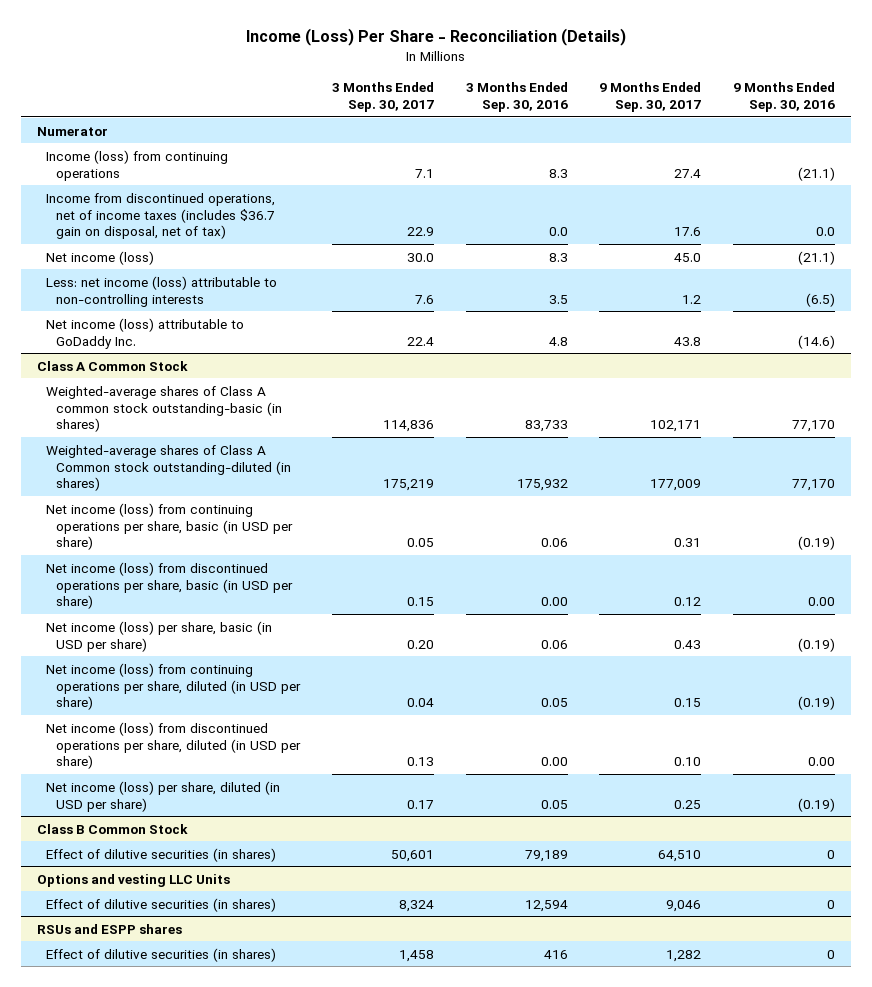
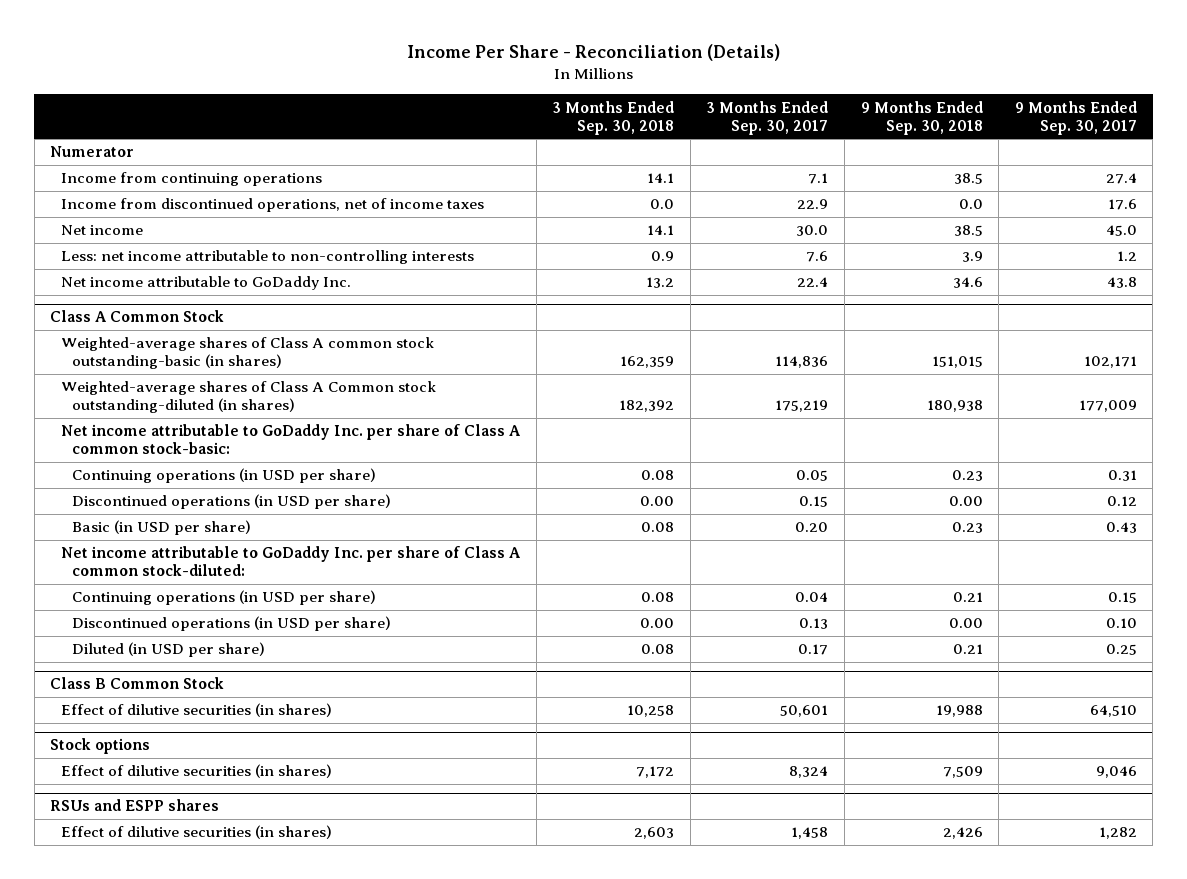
[245,28,626,47] Income (Loss) Per Share - Reconciliation (Details) -> [406,44,780,62] Income Per Share - Reconciliation (Details)
[465,81,568,112] 3 Months Ended Sep. 30, 2016 -> none
[733,81,836,112] 9 Months Ended Sep. 30, 2016 -> none
none -> [552,100,675,135] 3 Months Ended Sep. 30, 2018
none -> [860,100,983,135] 9 Months Ended Sep. 30, 2018
[46,149,229,181] Income (loss) from continuing operations -> [61,172,323,187] Income from continuing operations
[46,192,276,240] Income from discontinued operations, net of income taxes (includes $36.7 gain on disposal, net of tax) -> [61,198,485,213] Income from discontinued operations, net of income taxes
[46,250,155,265] Net income (loss) -> [61,225,144,236] Net income
[46,275,278,307] Less: net income (loss) attributable to non-controlling interests -> [61,250,475,265] Less: net income attributable to non-controlling interests
[46,317,245,349] Net income (loss) attributable to GoDaddy Inc. -> [61,276,352,291] Net income attributable to GoDaddy Inc.
none -> [61,424,522,455] Net income attributable to GoDaddy Inc. per share of Class A common stock-basic:
[46,502,294,551] Net income (loss) from continuing operations per share, basic (in USD per share) -> [71,468,376,484] Continuing operations (in USD per share)
[46,561,294,610] Net income (loss) from discontinued operations per share, basic (in USD per share) -> [71,494,391,510] Discontinued operations (in USD per share)
[46,620,273,652] Net income (loss) per share, basic (in USD per share) -> [71,520,251,536] Basic (in USD per share)
none -> [61,546,522,577] Net income attributable to GoDaddy Inc. per share of Class A common stock-diluted:
[46,662,302,711] Net income (loss) from continuing operations per share, diluted (in USD per share) -> [71,590,376,606] Continuing operations (in USD per share)
[46,721,302,770] Net income (loss) from discontinued operations per share, diluted (in USD per share) -> [71,616,391,632] Discontinued operations (in USD per share)
[46,780,281,812] Net income (loss) per share, diluted (in USD per share) -> [71,642,265,658] Diluted (in USD per share)
[36,873,230,887] Options and vesting LLC Units -> none
none -> [50,738,151,755] Stock options

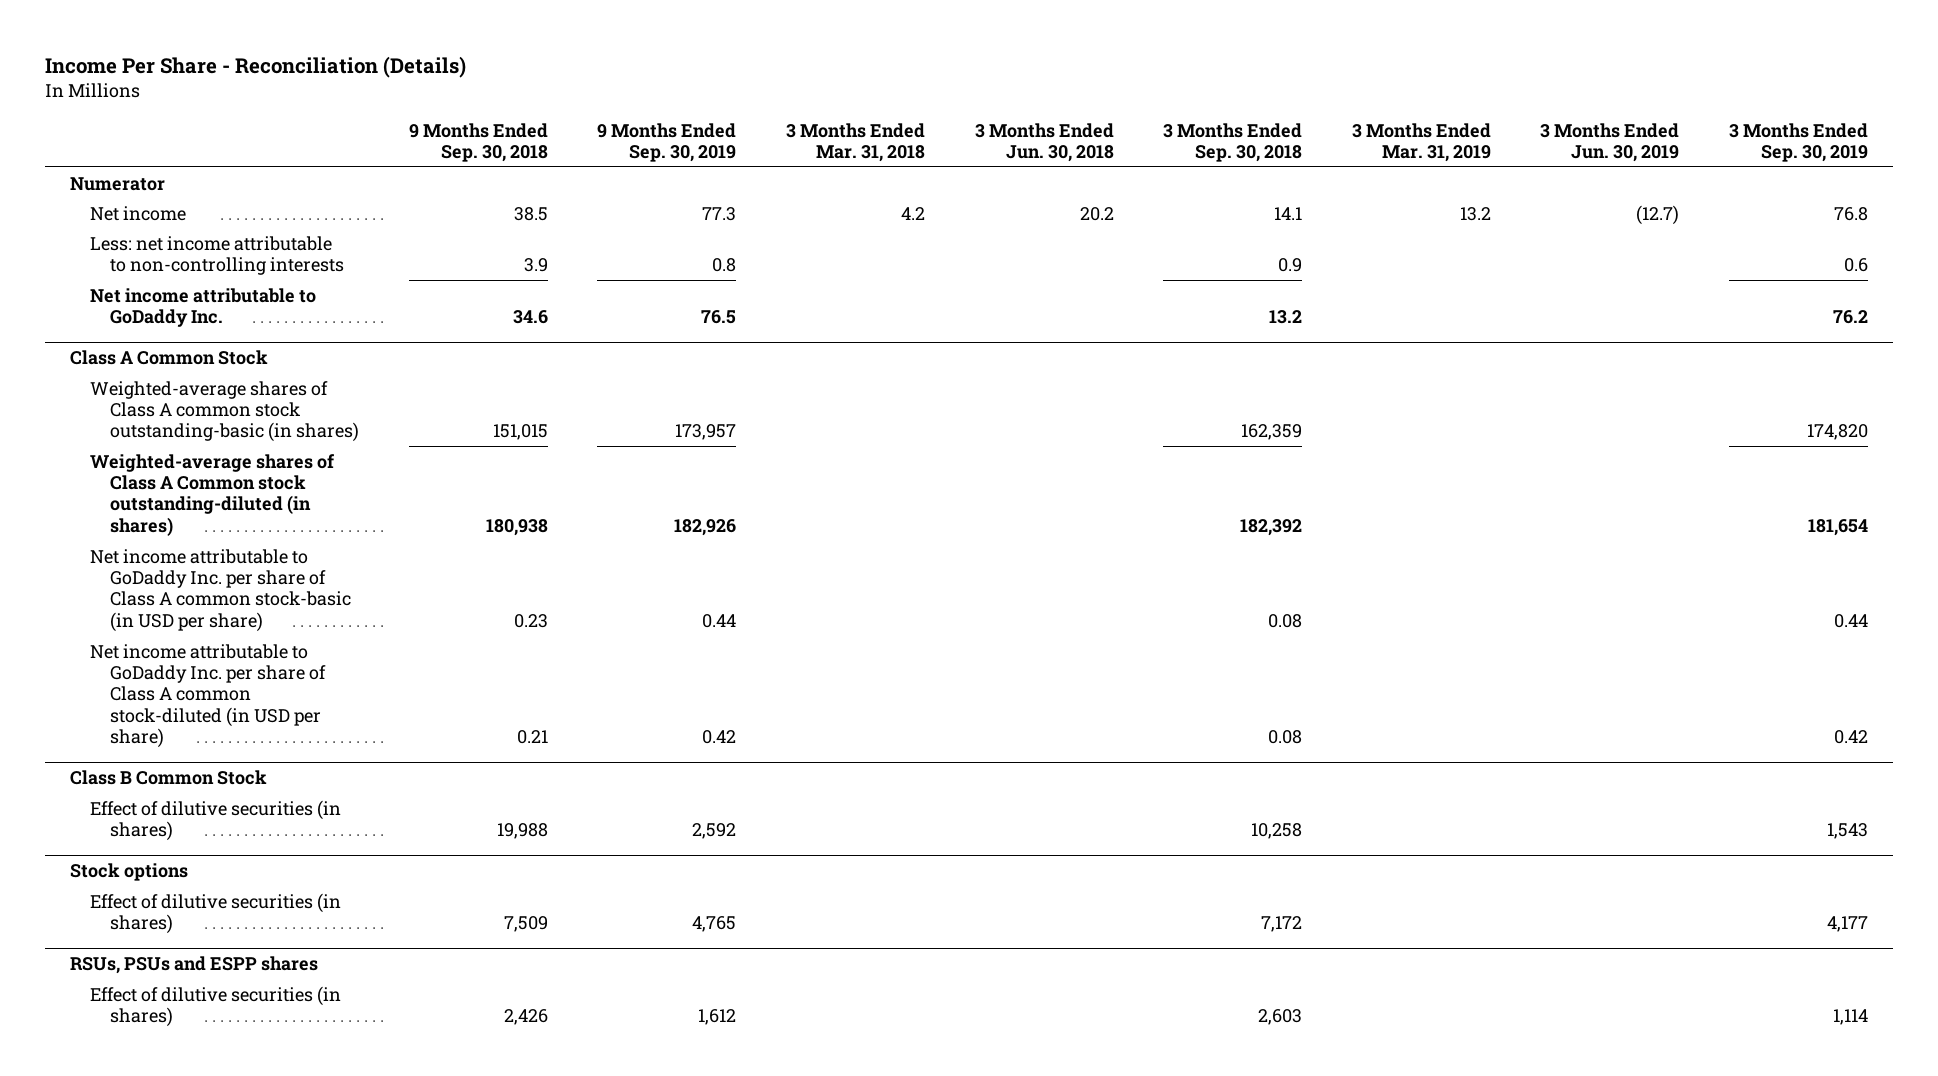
[706,100,829,135] 3 Months Ended Sep. 30, 2017 -> none
[1014,100,1137,135] 9 Months Ended Sep. 30, 2017 -> none
none -> [597,122,737,163] 9 Months Ended Sep. 30, 2019
none -> [785,122,925,163] 3 Months Ended Mar. 31, 2018
none -> [974,122,1114,163] 3 Months Ended Jun. 30, 2018
none -> [1351,122,1491,163] 3 Months Ended Mar. 31, 2019
none -> [1540,122,1680,163] 3 Months Ended Jun. 30, 2019
none -> [1728,122,1868,163] 3 Months Ended Sep. 30, 2019
[61,172,323,187] Income from continuing operations -> none
[61,198,485,213] Income from discontinued operations, net of income taxes -> none
[61,424,522,455] Net income attributable to GoDaddy Inc. per share of Class A common stock-basic: -> none
[71,468,376,484] Continuing operations (in USD per share) -> none
[71,494,391,510] Discontinued operations (in USD per share) -> none
[61,546,522,577] Net income attributable to GoDaddy Inc. per share of Class A common stock-diluted: -> none
[71,590,376,606] Continuing operations (in USD per share) -> none
[71,616,391,632] Discontinued operations (in USD per share) -> none
[71,520,251,536] Basic (in USD per share) -> [90,548,352,632] Net income attributable to GoDaddy Inc. per share of Class A common stock-basic (in USD per share)
[71,642,265,658] Diluted (in USD per share) -> [90,643,327,749] Net income attributable to GoDaddy Inc. per share of Class A common stock-diluted (in USD per share)
[50,799,220,812] RSUs and ESPP shares -> [69,956,318,975] RSUs, PSUs and ESPP shares

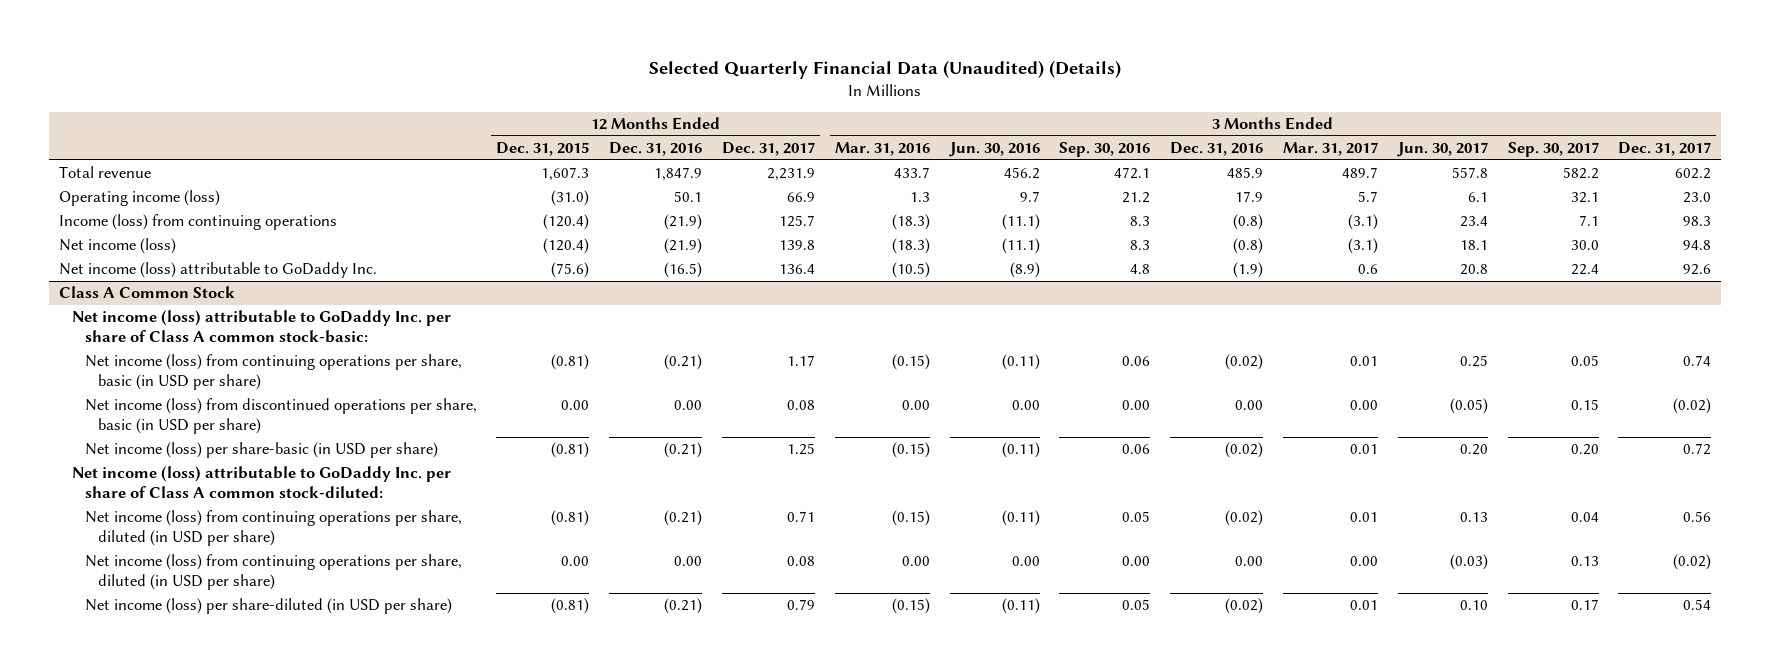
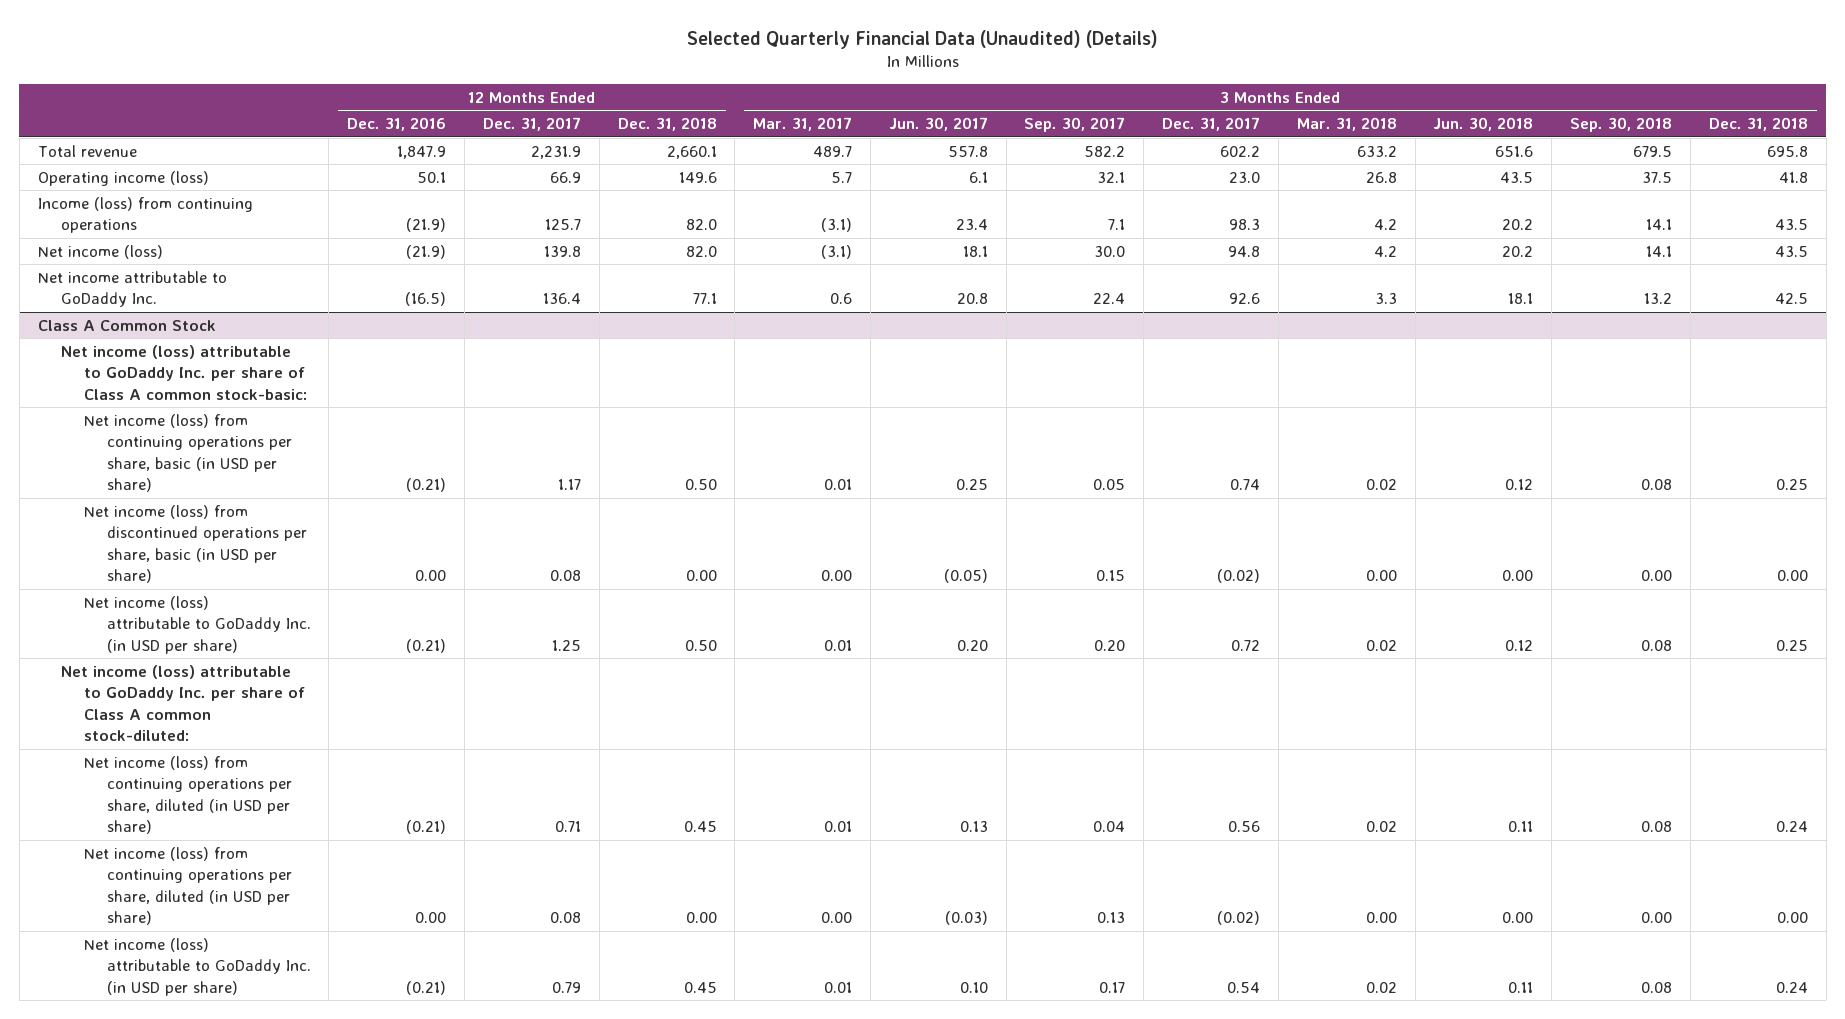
[496,142,590,157] Dec. 31, 2015 -> none
[834,142,930,157] Mar. 31, 2016 -> none
[948,142,1040,158] Jun. 30, 2016 -> none
[1059,142,1151,158] Sep. 30, 2016 -> none
[1170,142,1264,157] Dec. 31, 2016 -> none
none -> [617,117,717,132] Dec. 31, 2018
none -> [1296,117,1397,132] Mar. 31, 2018
none -> [1433,117,1534,132] Jun. 30, 2018
none -> [1570,117,1673,133] Sep. 30, 2018
none -> [1708,117,1808,132] Dec. 31, 2018
[58,262,377,279] Net income (loss) attributable to GoDaddy Inc. -> [37,270,227,308] Net income attributable to GoDaddy Inc.
[84,442,438,459] Net income (loss) per share-basic (in USD per share) -> [83,595,311,654] Net income (loss) attributable to GoDaddy Inc. (in USD per share)
[84,598,452,615] Net income (loss) per share-diluted (in USD per share) -> [83,937,311,996] Net income (loss) attributable to GoDaddy Inc. (in USD per share)

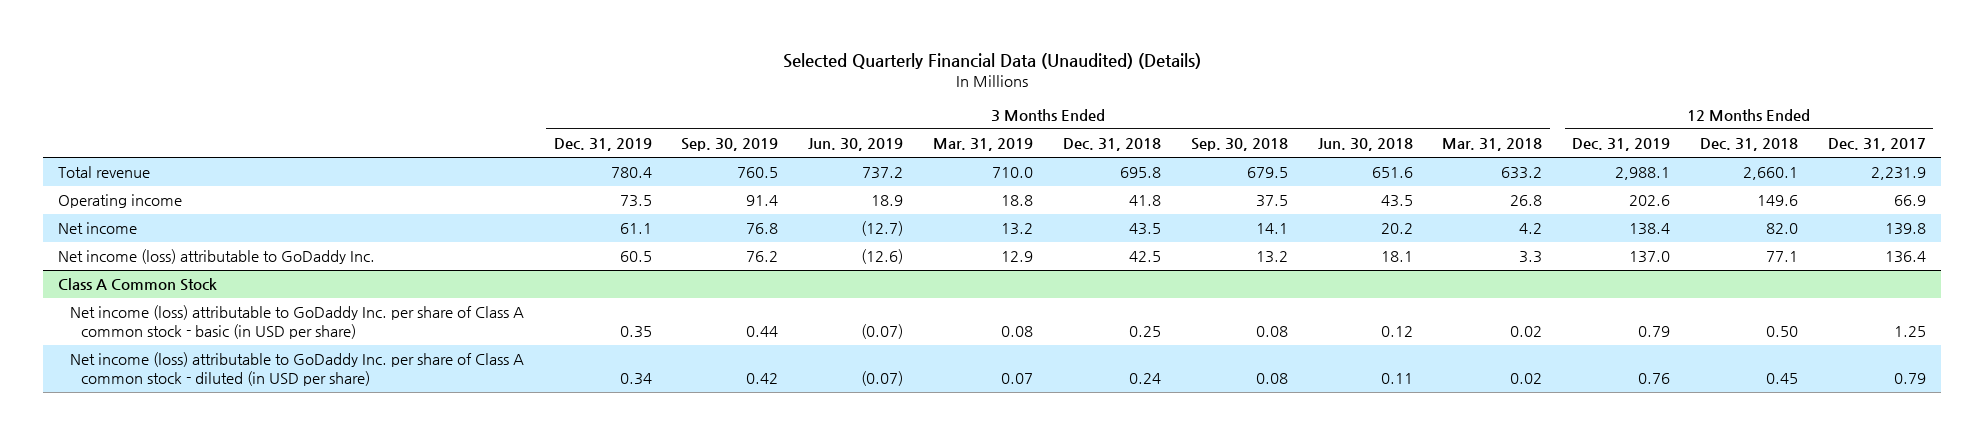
[347,117,447,132] Dec. 31, 2016 -> none
[753,117,853,132] Mar. 31, 2017 -> none
[888,117,988,132] Jun. 30, 2017 -> none
[1024,117,1126,133] Sep. 30, 2017 -> none
[1162,117,1261,132] Dec. 31, 2017 -> none
none -> [553,138,652,152] Dec. 31, 2019
none -> [681,138,779,152] Sep. 30, 2019
none -> [808,138,904,152] Jun. 30, 2019
none -> [933,138,1034,152] Mar. 31, 2019
none -> [1572,138,1671,152] Dec. 31, 2019
[37,196,253,234] Income (loss) from continuing operations -> none
[37,170,209,186] Operating income (loss) -> [58,194,183,209] Operating income
[37,244,163,259] Net income (loss) -> [58,222,138,235] Net income
[37,270,227,308] Net income attributable to GoDaddy Inc. -> [58,249,376,265] Net income (loss) attributable to GoDaddy Inc.
[60,344,307,400] Net income (loss) attributable to GoDaddy Inc. per share of Class A common stock-basic: -> none
[83,413,292,493] Net income (loss) from continuing operations per share, basic (in USD per share) -> none
[83,504,307,584] Net income (loss) from discontinued operations per share, basic (in USD per share) -> none
[60,664,305,742] Net income (loss) attributable to GoDaddy Inc. per share of Class A common stock-diluted: -> none
[83,755,292,835] Net income (loss) from continuing operations per share, diluted (in USD per share) -> none
[83,846,292,926] Net income (loss) from continuing operations per share, diluted (in USD per share) -> none
[83,595,311,654] Net income (loss) attributable to GoDaddy Inc. (in USD per share) -> [69,305,524,339] Net income (loss) attributable to GoDaddy Inc. per share of Class A common stock - basic (in USD per share)
[83,937,311,996] Net income (loss) attributable to GoDaddy Inc. (in USD per share) -> [69,352,524,386] Net income (loss) attributable to GoDaddy Inc. per share of Class A common stock - diluted (in USD per share)

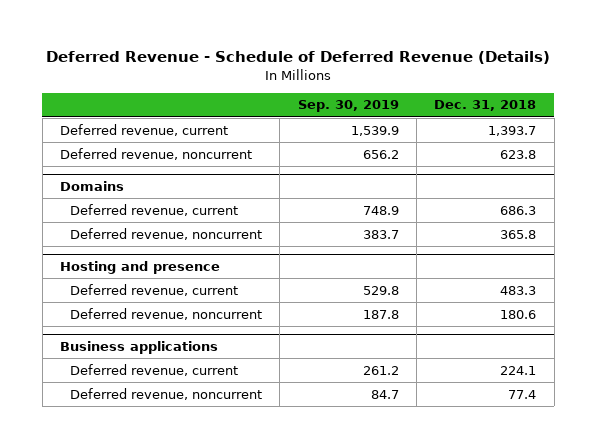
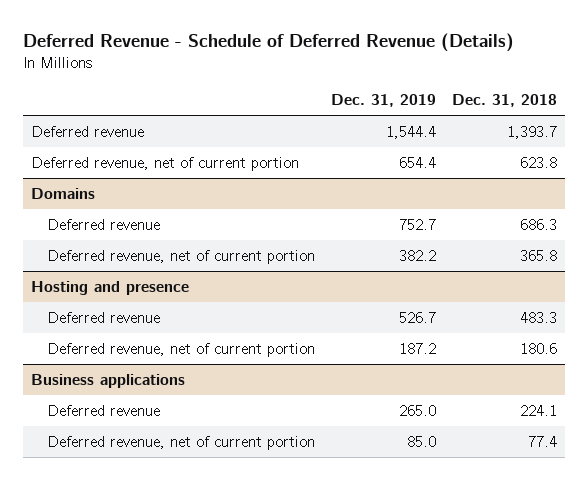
[297,100,399,113] Sep. 30, 2019 -> none
none -> [330,93,436,107] Dec. 31, 2019
[60,123,229,136] Deferred revenue, current -> [31,125,145,137] Deferred revenue
[60,147,253,160] Deferred revenue, noncurrent -> [31,156,300,171] Deferred revenue, net of current portion
[70,203,239,216] Deferred revenue, current -> [46,218,160,230] Deferred revenue
[70,227,263,240] Deferred revenue, noncurrent -> [46,249,315,264] Deferred revenue, net of current portion
[70,283,239,296] Deferred revenue, current -> [46,311,160,323] Deferred revenue
[70,307,263,320] Deferred revenue, noncurrent -> [46,342,315,357] Deferred revenue, net of current portion
[70,363,239,376] Deferred revenue, current -> [46,404,160,416] Deferred revenue
[70,387,263,400] Deferred revenue, noncurrent -> [46,435,315,450] Deferred revenue, net of current portion

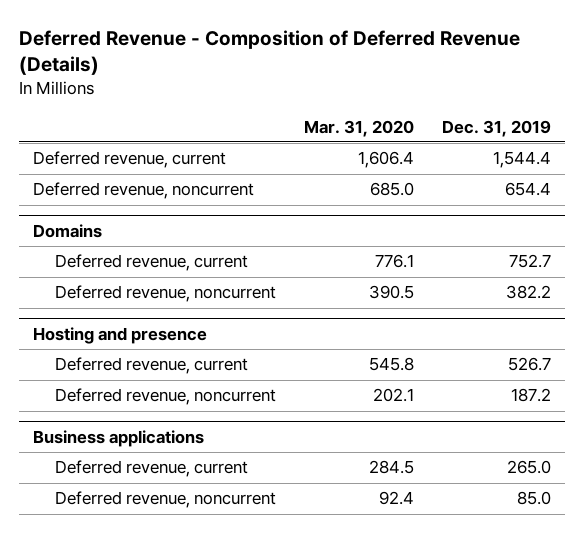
[23,33,515,53] Deferred Revenue - Schedule of Deferred Revenue (Details) -> [18,29,520,76] Deferred Revenue - Composition of Deferred Revenue (Details)
[451,93,557,107] Dec. 31, 2018 -> none
none -> [303,119,414,137] Mar. 31, 2020
[31,125,145,137] Deferred revenue -> [32,151,226,169] Deferred revenue, current
[31,156,300,171] Deferred revenue, net of current portion -> [32,182,254,200] Deferred revenue, noncurrent
[46,218,160,230] Deferred revenue -> [54,254,248,272] Deferred revenue, current
[46,249,315,264] Deferred revenue, net of current portion -> [54,285,276,303] Deferred revenue, noncurrent
[46,311,160,323] Deferred revenue -> [54,357,248,375] Deferred revenue, current
[46,342,315,357] Deferred revenue, net of current portion -> [54,388,276,406] Deferred revenue, noncurrent
[46,404,160,416] Deferred revenue -> [54,460,248,478] Deferred revenue, current
[46,435,315,450] Deferred revenue, net of current portion -> [54,491,276,509] Deferred revenue, noncurrent

